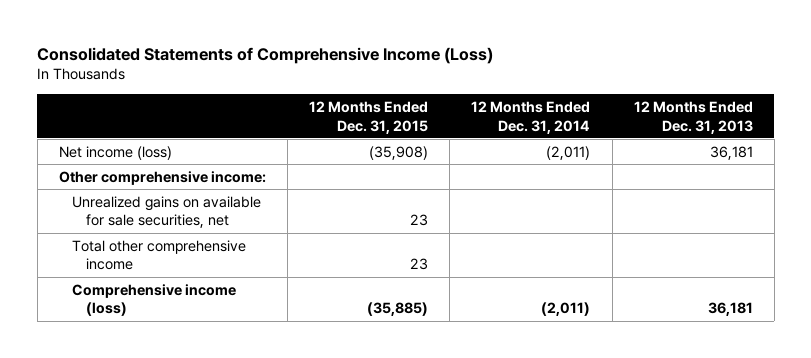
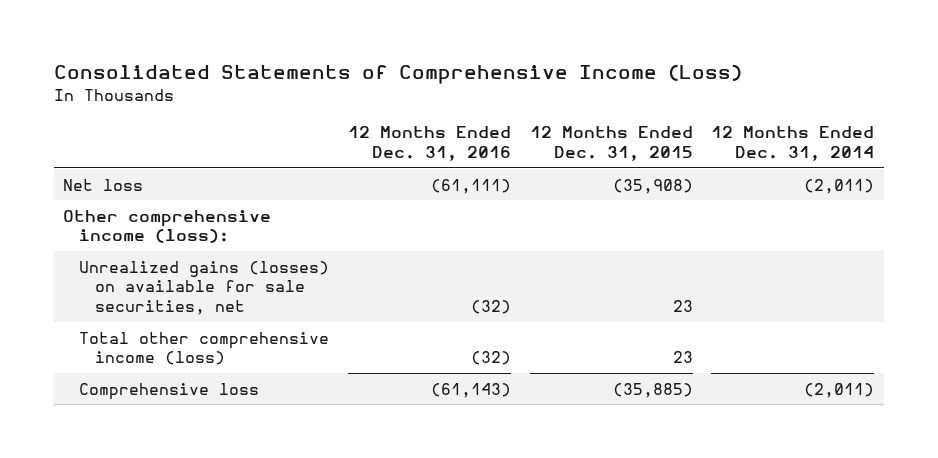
[633,100,753,134] 12 Months Ended Dec. 31, 2013 -> none
none -> [347,126,511,162] 12 Months Ended Dec. 31, 2016
[58,145,172,160] Net income (loss) -> [63,178,144,191] Net loss
[58,170,266,185] Other comprehensive income: -> [63,209,272,244] Other comprehensive income (loss):
[72,195,262,229] Unrealized gains on available for sale securities, net -> [79,260,330,316] Unrealized gains (losses) on available for sale securities, net
[72,239,247,271] Total other comprehensive income -> [79,331,330,366] Total other comprehensive income (loss)
[72,283,237,317] Comprehensive income (loss) -> [79,382,260,400] Comprehensive loss

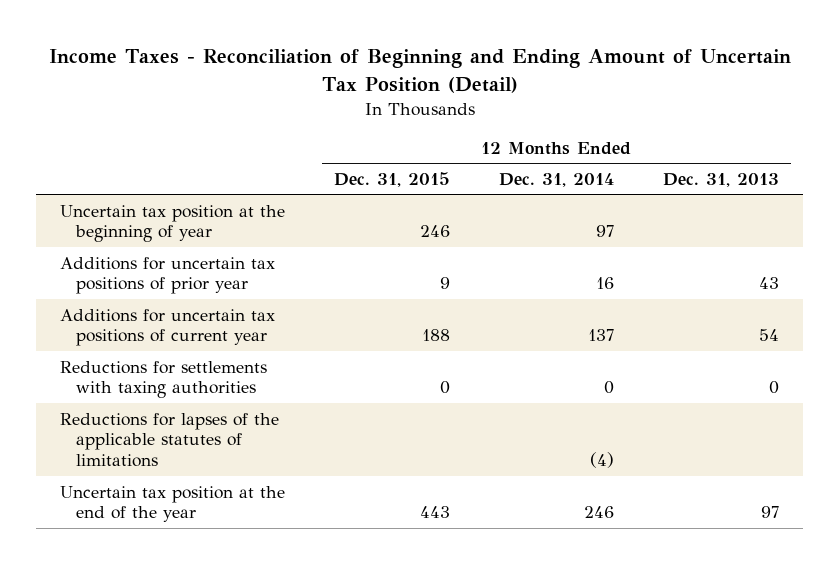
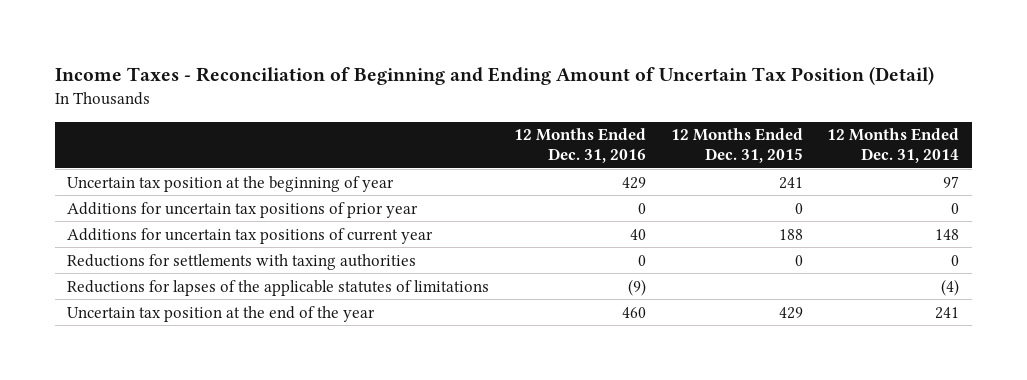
[662,172,779,187] Dec. 31, 2013 -> none
none -> [513,128,646,164] 12 Months Ended Dec. 31, 2016
[420,225,451,238] 246 -> [778,176,803,189] 241
[440,277,451,290] 9 -> [794,202,803,214] 0
[595,277,614,290] 16 -> [951,202,960,214] 0
[587,329,614,342] 137 -> [935,228,960,240] 148
[420,506,451,519] 443 -> [778,306,803,319] 429
[583,506,614,519] 246 -> [935,306,960,319] 241

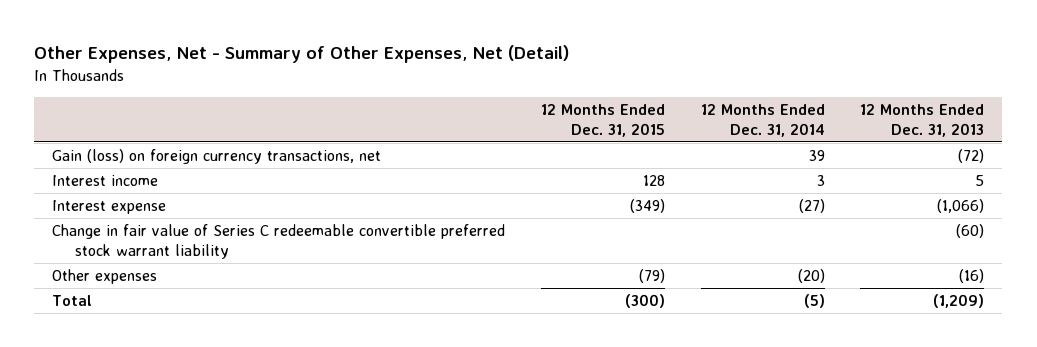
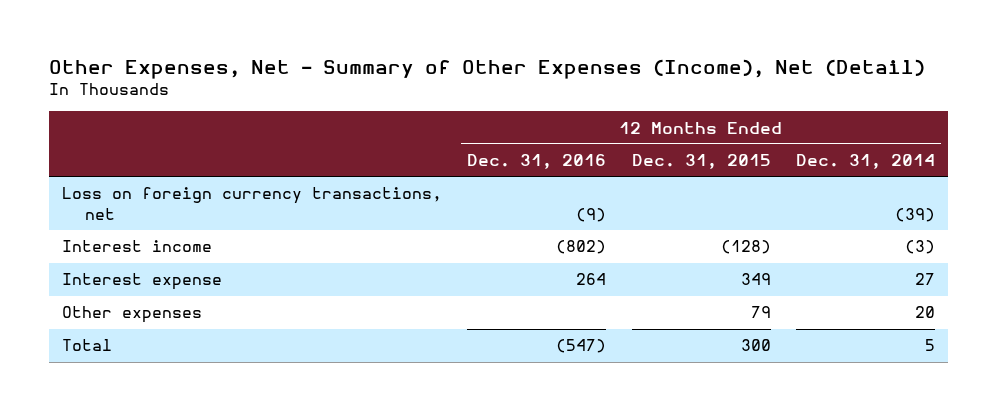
[34,45,570,64] Other Expenses, Net - Summary of Other Expenses, Net (Detail) -> [48,58,925,79] Other Expenses, Net - Summary of Other Expenses (Income), Net (Detail)
[860,103,985,137] 12 Months Ended Dec. 31, 2013 -> none
none -> [467,154,607,170] Dec. 31, 2016
[52,223,506,259] Change in fair value of Series C redeemable convertible preferred stock warrant liability -> none
[52,148,382,164] Gain (loss) on foreign currency transactions, net -> [61,187,442,220] Loss on foreign currency transactions, net
[808,149,825,161] 39 -> [895,207,936,222] (39)
[643,174,666,186] 128 -> [720,240,771,255] (128)
[816,174,825,186] 3 -> [905,240,936,255] (3)
[630,198,666,213] (349) -> [740,273,771,286] 349
[798,198,825,213] (27) -> [915,273,936,286] 27
[639,268,666,283] (79) -> [750,306,771,319] 79
[797,268,825,283] (20) -> [915,306,936,319] 20
[625,293,666,308] (300) -> [740,339,771,352] 300
[803,293,825,308] (5) -> [925,339,936,352] 5

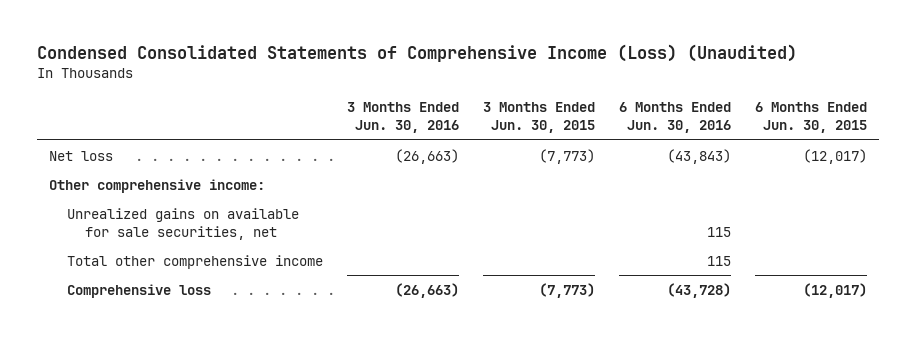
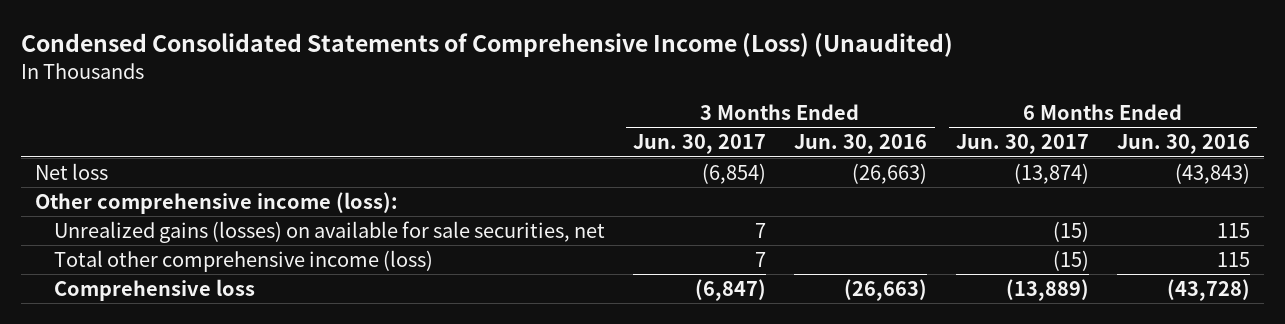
[482,102,595,134] 3 Months Ended Jun. 30, 2015 -> none
[754,102,867,134] 6 Months Ended Jun. 30, 2015 -> none
none -> [633,134,767,155] Jun. 30, 2017
none -> [955,134,1089,155] Jun. 30, 2017
[49,178,266,193] Other comprehensive income: -> [35,191,399,214] Other comprehensive income (loss):
[66,207,299,240] Unrealized gains on available for sale securities, net -> [54,220,606,243] Unrealized gains (losses) on available for sale securities, net
[66,254,323,269] Total other comprehensive income -> [54,249,434,272] Total other comprehensive income (loss)

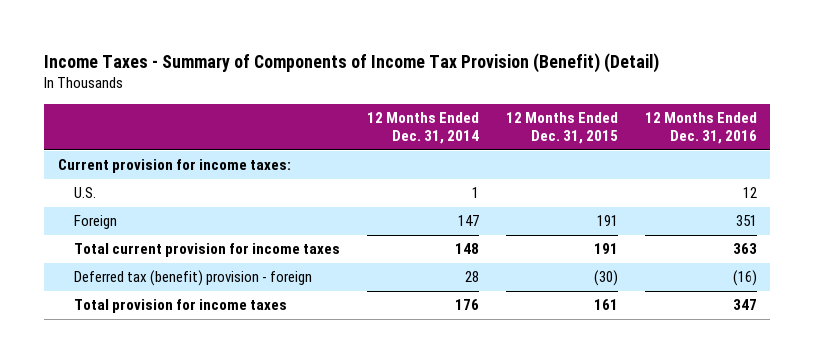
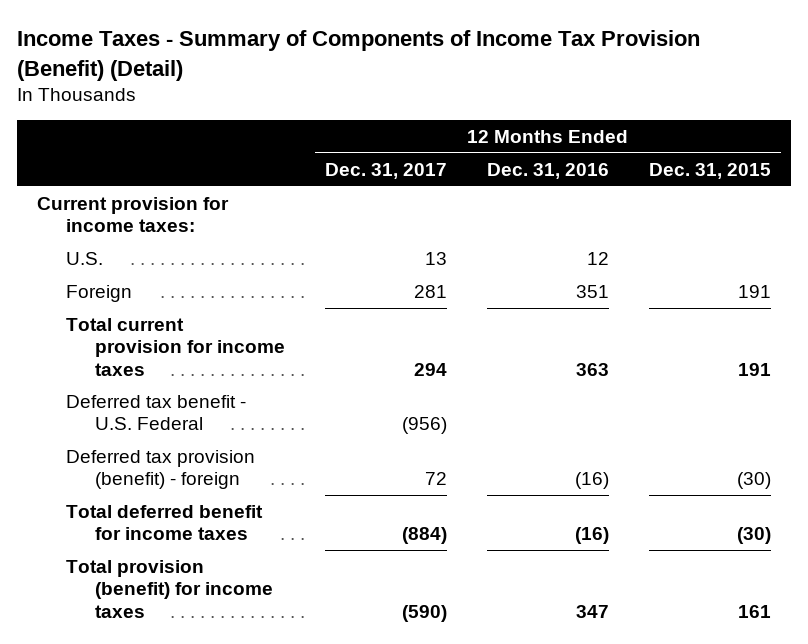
[366,111,479,145] 12 Months Ended Dec. 31, 2014 -> none
none -> [325,162,448,179] Dec. 31, 2017
none -> [66,394,247,431] Deferred tax benefit - U.S. Federal
[73,270,312,287] Deferred tax (benefit) provision - foreign -> [66,449,256,490] Deferred tax provision (benefit) - foreign
none -> [66,504,264,541] Total deferred benefit for income taxes
[73,299,287,314] Total provision for income taxes -> [66,559,274,618] Total provision (benefit) for income taxes

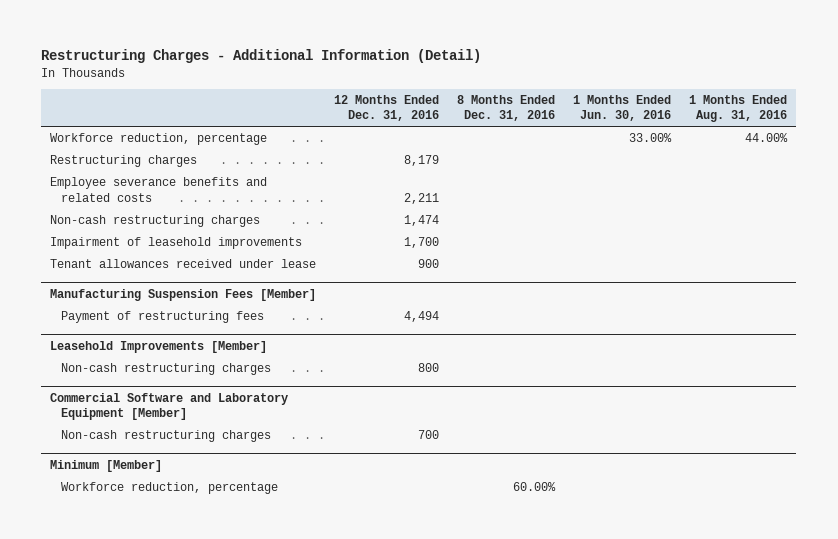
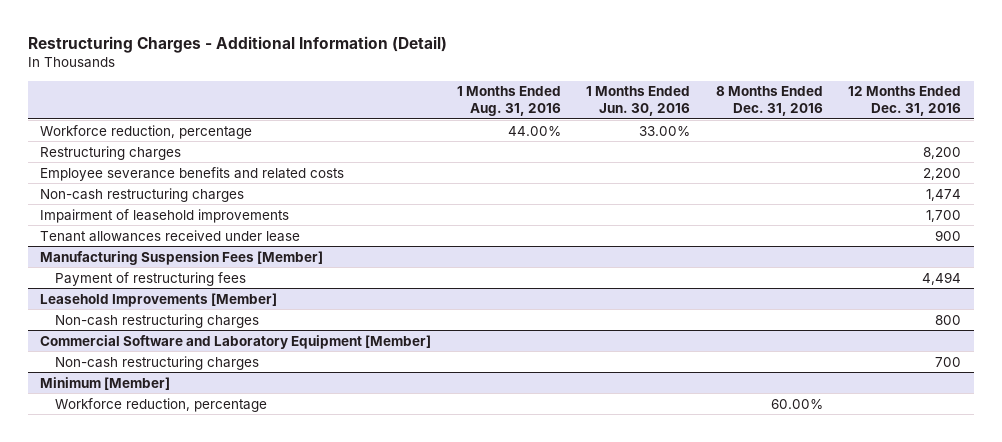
[404,155,440,167] 8,179 -> [923,146,962,159] 8,200
[404,192,440,204] 2,211 -> [923,167,962,180] 2,200

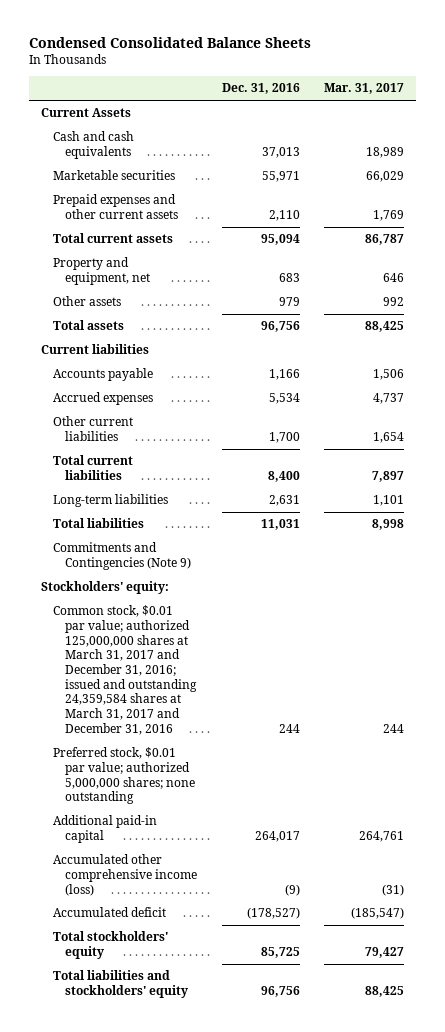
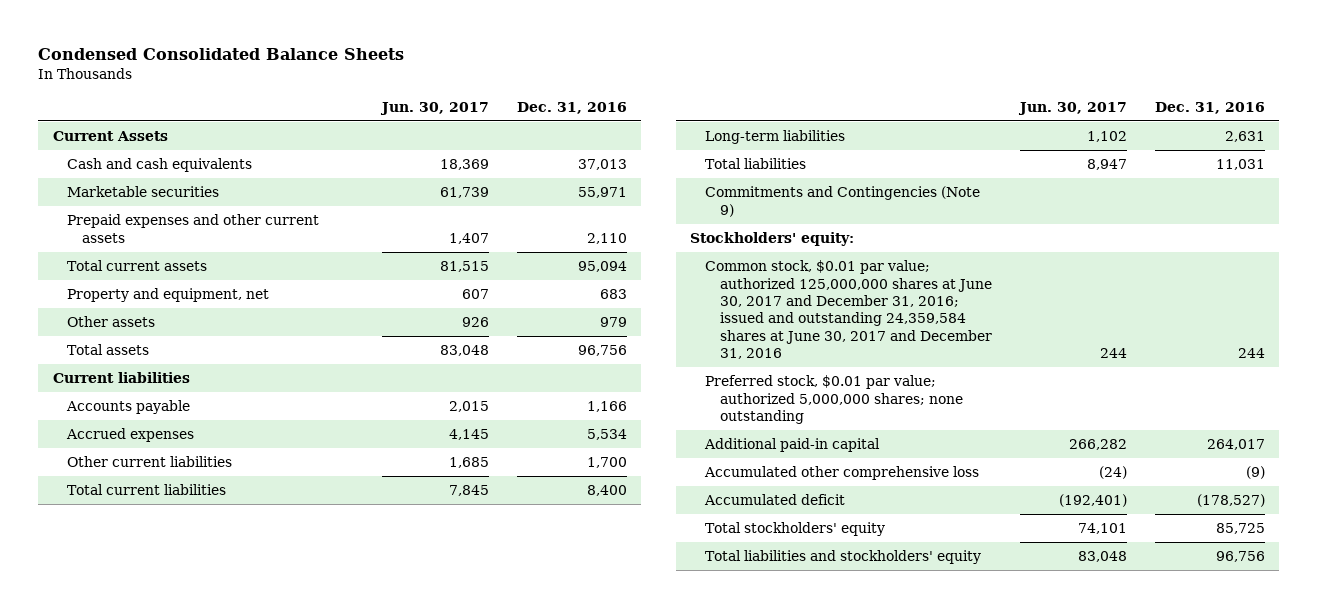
[323,83,404,95] Mar. 31, 2017 -> none
none -> [380,101,490,115] Jun. 30, 2017
[53,605,198,735] Common stock, $0.01 par value; authorized 125,000,000 shares at March 31, 2017 and December 31, 2016; issued and outstanding 24,359,584 shares at March 31, 2017 and December 31, 2016 -> [705,260,992,360] Common stock, $0.01 par value; authorized 125,000,000 shares at June 30, 2017 and December 31, 2016; issued and outstanding 24,359,584 shares at June 30, 2017 and December 31, 2016
[53,854,198,896] Accumulated other comprehensive income (loss) -> [704,466,980,481] Accumulated other comprehensive loss

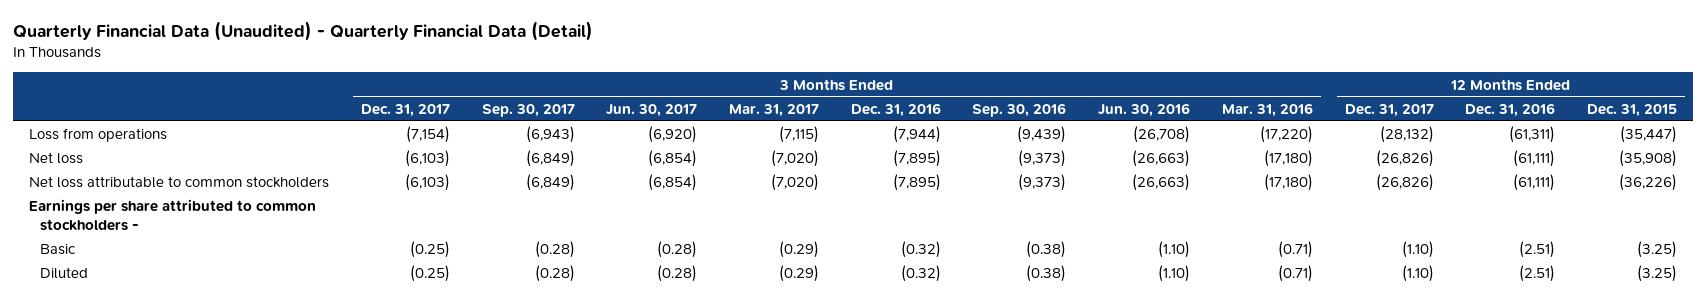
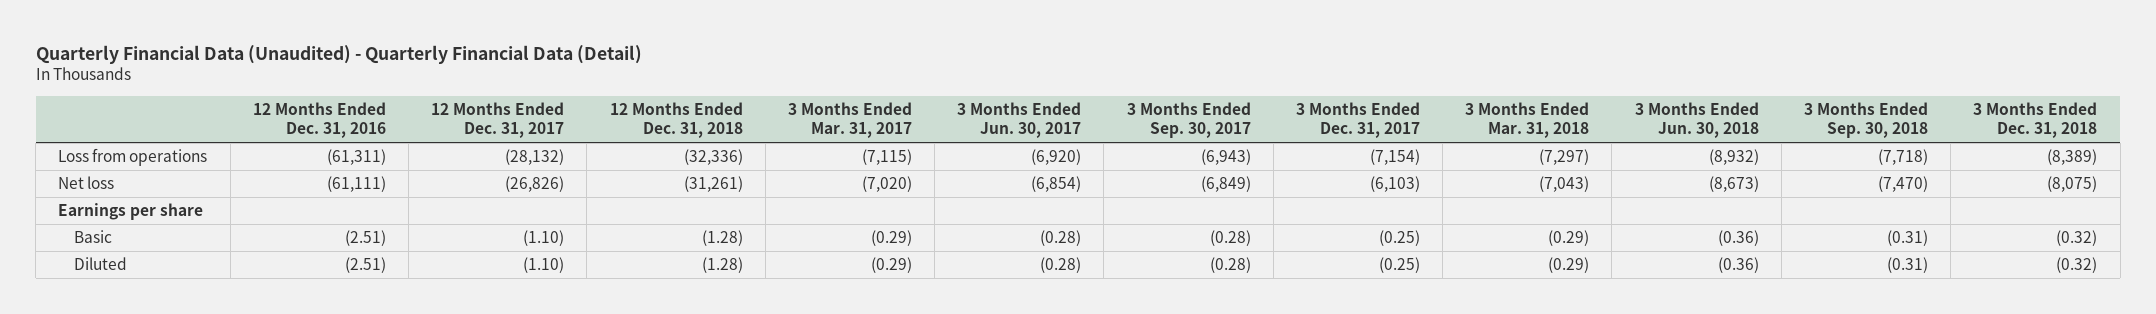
[850,102,941,117] Dec. 31, 2016 -> none
[972,102,1067,117] Sep. 30, 2016 -> none
[1098,102,1191,117] Jun. 30, 2016 -> none
[1221,102,1313,117] Mar. 31, 2016 -> none
[1586,103,1677,117] Dec. 31, 2015 -> none
none -> [609,101,743,139] 12 Months Ended Dec. 31, 2018
none -> [1465,101,1590,139] 3 Months Ended Mar. 31, 2018
none -> [1634,101,1759,139] 3 Months Ended Jun. 30, 2018
none -> [1803,101,1928,139] 3 Months Ended Sep. 30, 2018
none -> [1973,101,2098,139] 3 Months Ended Dec. 31, 2018
[29,176,330,189] Net loss attributable to common stockholders -> none
[29,199,317,231] Earnings per share attributed to common stockholders - -> [58,203,204,221] Earnings per share

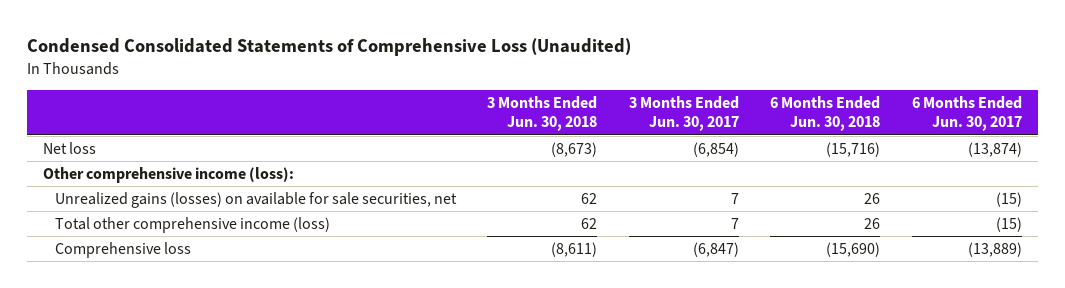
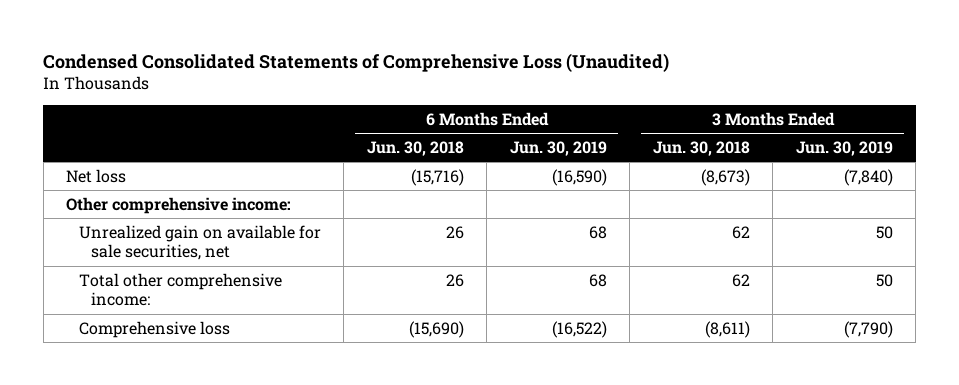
[628,96,739,132] 3 Months Ended Jun. 30, 2017 -> none
[911,96,1022,132] 6 Months Ended Jun. 30, 2017 -> none
none -> [509,141,607,157] Jun. 30, 2019
none -> [795,141,893,157] Jun. 30, 2019
[42,166,294,183] Other comprehensive income (loss): -> [66,196,292,214] Other comprehensive income:
[54,191,457,208] Unrealized gains (losses) on available for sale securities, net -> [78,224,321,261] Unrealized gain on available for sale securities, net
[54,216,330,233] Total other comprehensive income (loss) -> [78,272,282,307] Total other comprehensive income:

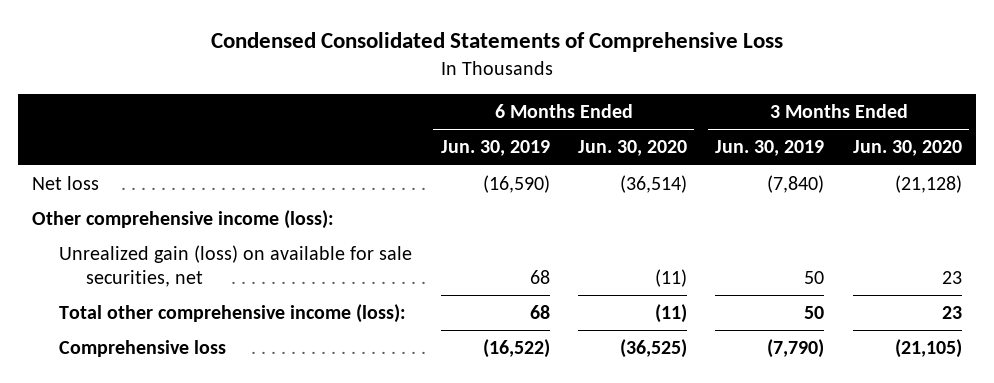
[43,52,670,72] Condensed Consolidated Statements of Comprehensive Loss (Unaudited) -> [210,32,783,53] Condensed Consolidated Statements of Comprehensive Loss
[366,141,464,157] Jun. 30, 2018 -> none
[652,141,750,157] Jun. 30, 2018 -> none
none -> [577,140,687,157] Jun. 30, 2020
none -> [852,140,962,157] Jun. 30, 2020
[66,196,292,214] Other comprehensive income: -> [32,209,335,229] Other comprehensive income (loss):
[78,224,321,261] Unrealized gain on available for sale securities, net -> [59,244,413,287] Unrealized gain (loss) on available for sale securities, net
[78,272,282,307] Total other comprehensive income: -> [59,303,407,323] Total other comprehensive income (loss):

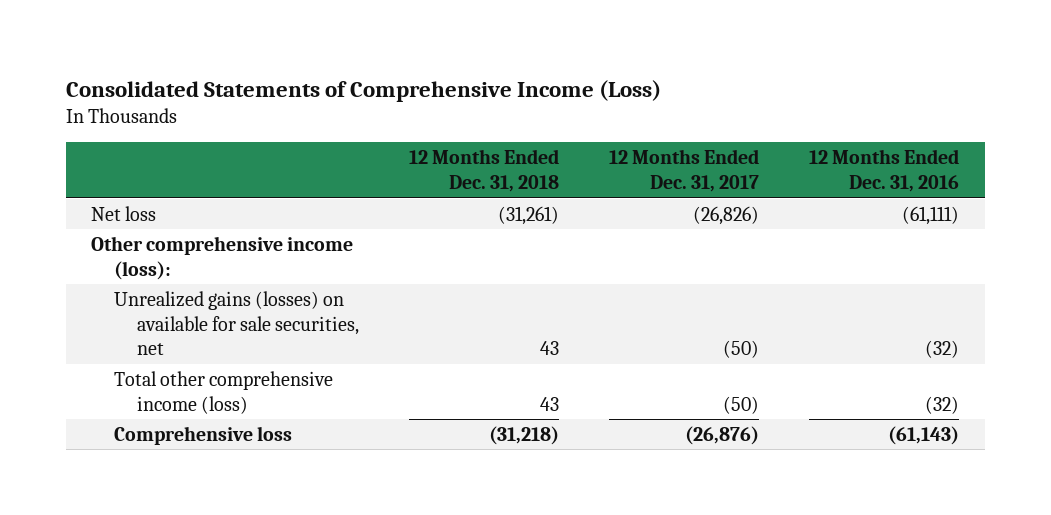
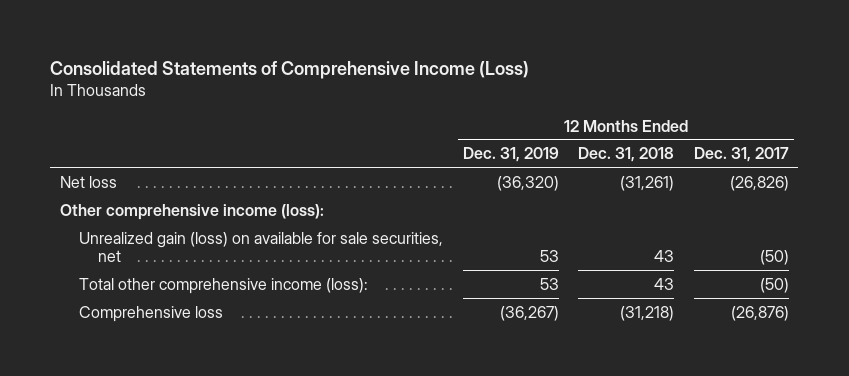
[809,149,960,192] 12 Months Ended Dec. 31, 2016 -> none
none -> [462,147,559,163] Dec. 31, 2019
[114,290,359,356] Unrealized gains (losses) on available for sale securities, net -> [78,231,443,263] Unrealized gain (loss) on available for sale securities, net
[114,370,334,414] Total other comprehensive income (loss) -> [78,277,368,294] Total other comprehensive income (loss):

